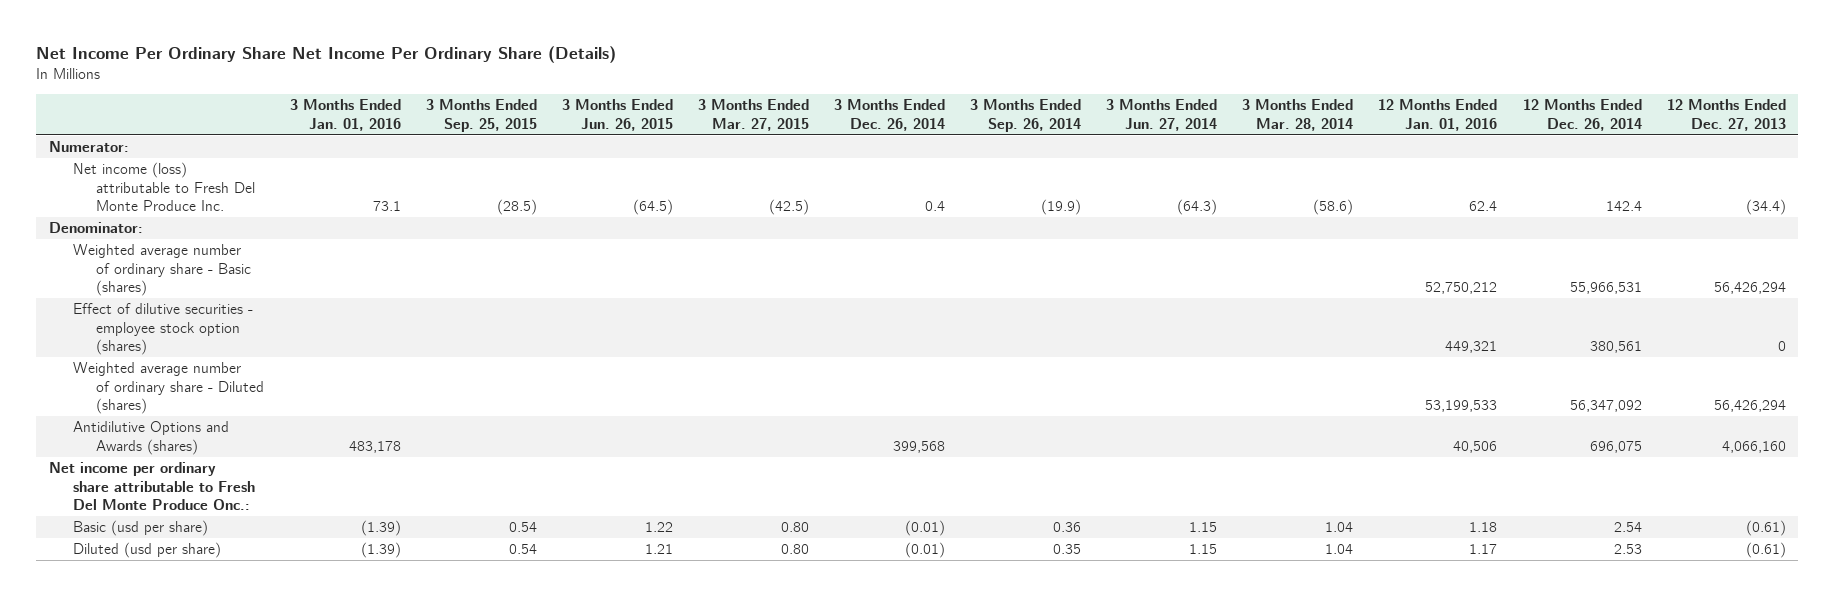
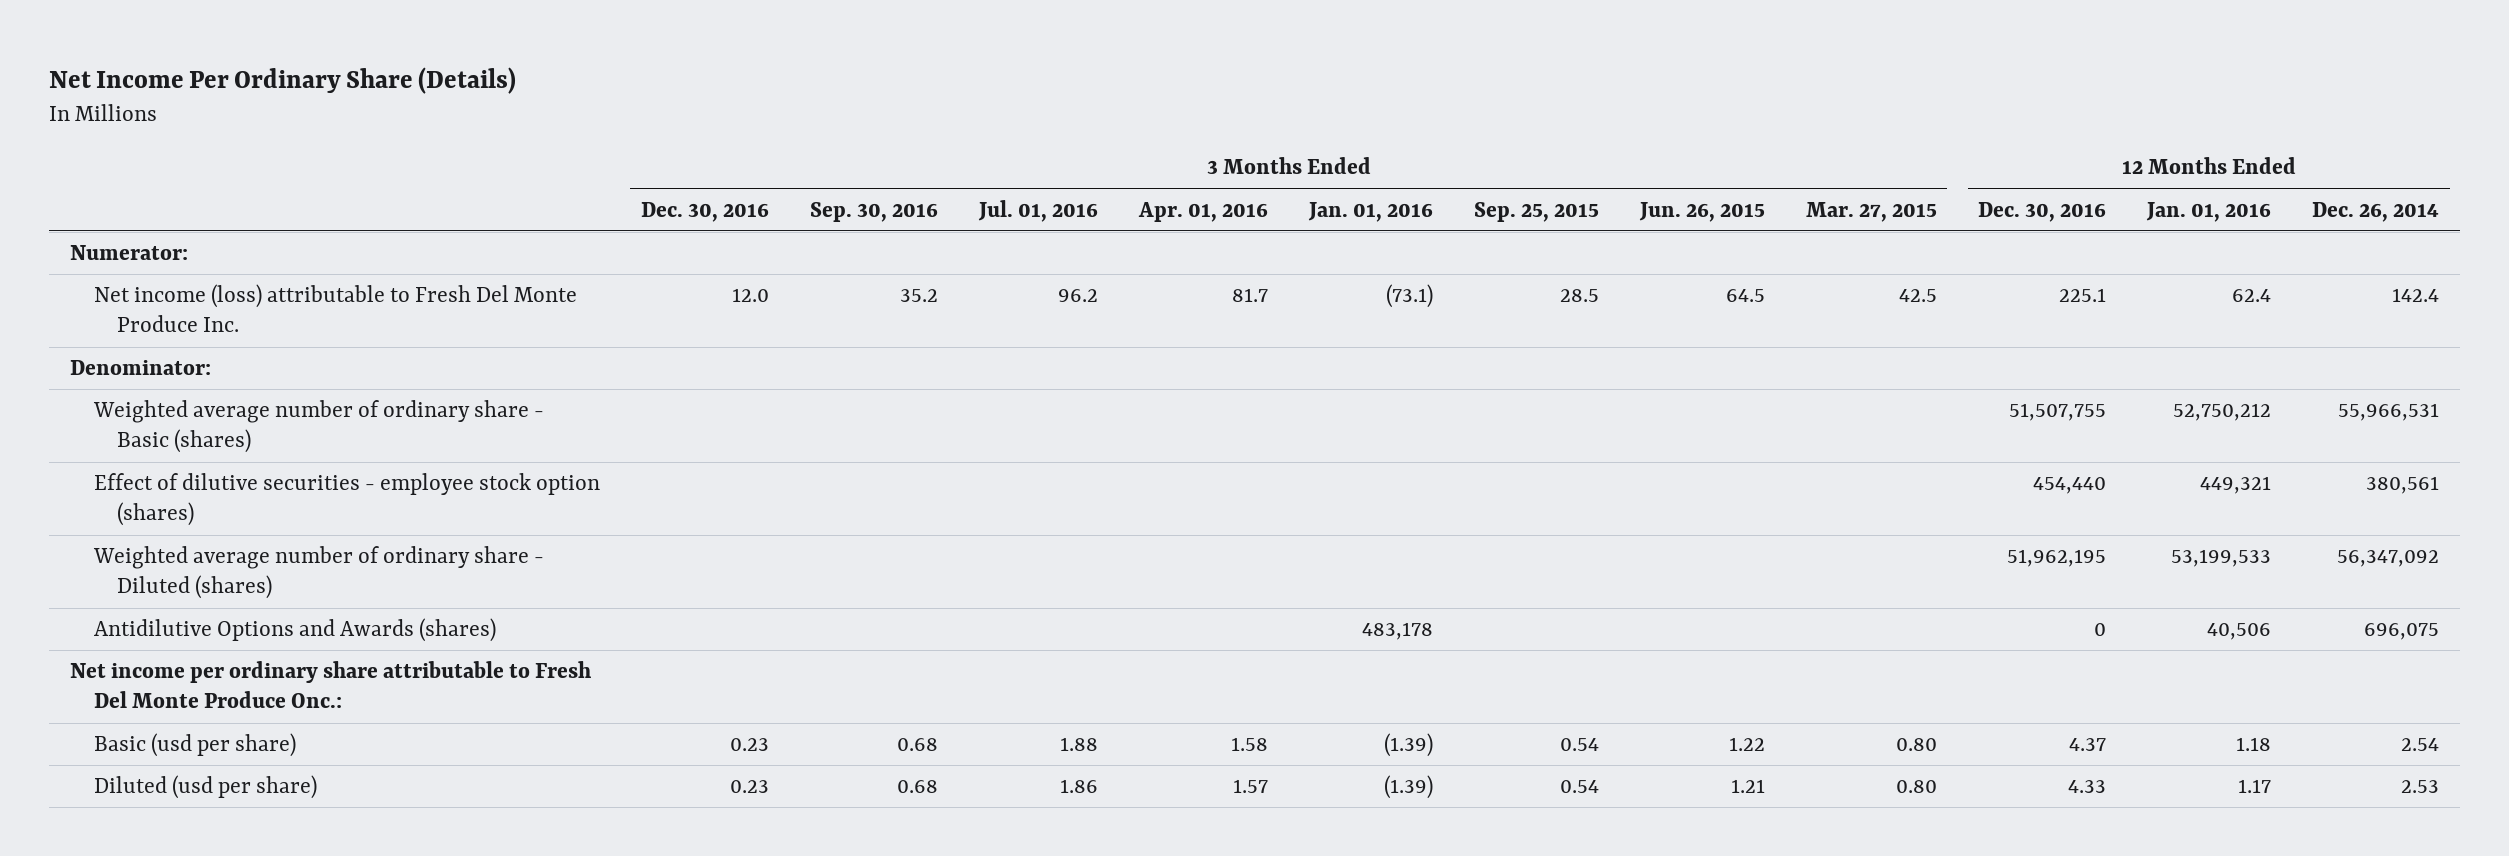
[36,46,617,64] Net Income Per Ordinary Share Net Income Per Ordinary Share (Details) -> [49,66,517,94] Net Income Per Ordinary Share (Details)
[833,99,945,131] 3 Months Ended Dec. 26, 2014 -> none
[970,99,1082,132] 3 Months Ended Sep. 26, 2014 -> none
[1106,99,1218,131] 3 Months Ended Jun. 27, 2014 -> none
[1242,99,1354,131] 3 Months Ended Mar. 28, 2014 -> none
[1666,99,1786,131] 12 Months Ended Dec. 27, 2013 -> none
none -> [640,201,769,222] Dec. 30, 2016
none -> [809,201,938,222] Sep. 30, 2016
none -> [977,199,1098,222] Jul. 01, 2016
none -> [1137,201,1268,222] Apr. 01, 2016
none -> [1978,201,2107,222] Dec. 30, 2016
[372,200,401,211] 73.1 -> [1385,284,1433,309] (73.1)
[496,198,537,215] (28.5) -> [1560,289,1600,303] 28.5
[632,198,673,215] (64.5) -> [1726,289,1766,303] 64.5
[768,198,809,215] (42.5) -> [1899,289,1938,303] 42.5

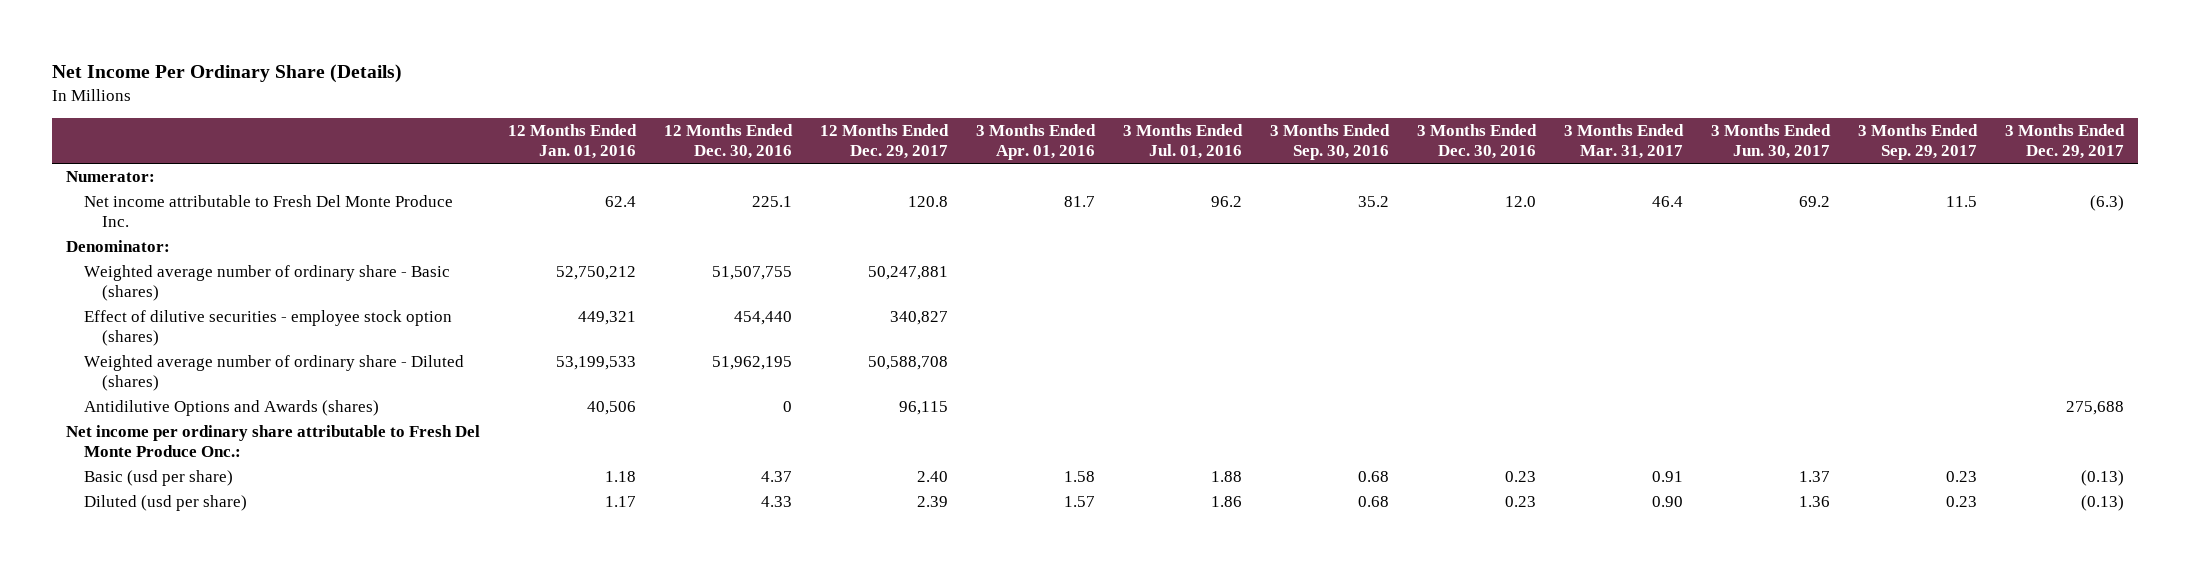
[1307,201,1433,222] Jan. 01, 2016 -> none
[1474,201,1600,222] Sep. 25, 2015 -> none
[1639,201,1766,222] Jun. 26, 2015 -> none
[1806,201,1938,222] Mar. 27, 2015 -> none
[2312,201,2440,222] Dec. 26, 2014 -> none
none -> [819,123,949,160] 12 Months Ended Dec. 29, 2017
none -> [1563,123,1684,160] 3 Months Ended Mar. 31, 2017
none -> [1710,123,1831,160] 3 Months Ended Jun. 30, 2017
none -> [1857,123,1978,161] 3 Months Ended Sep. 29, 2017
none -> [2004,123,2125,160] 3 Months Ended Dec. 29, 2017
[93,284,577,333] Net income (loss) attributable to Fresh Del Monte Produce Inc. -> [83,194,453,228] Net income attributable to Fresh Del Monte Produce Inc.

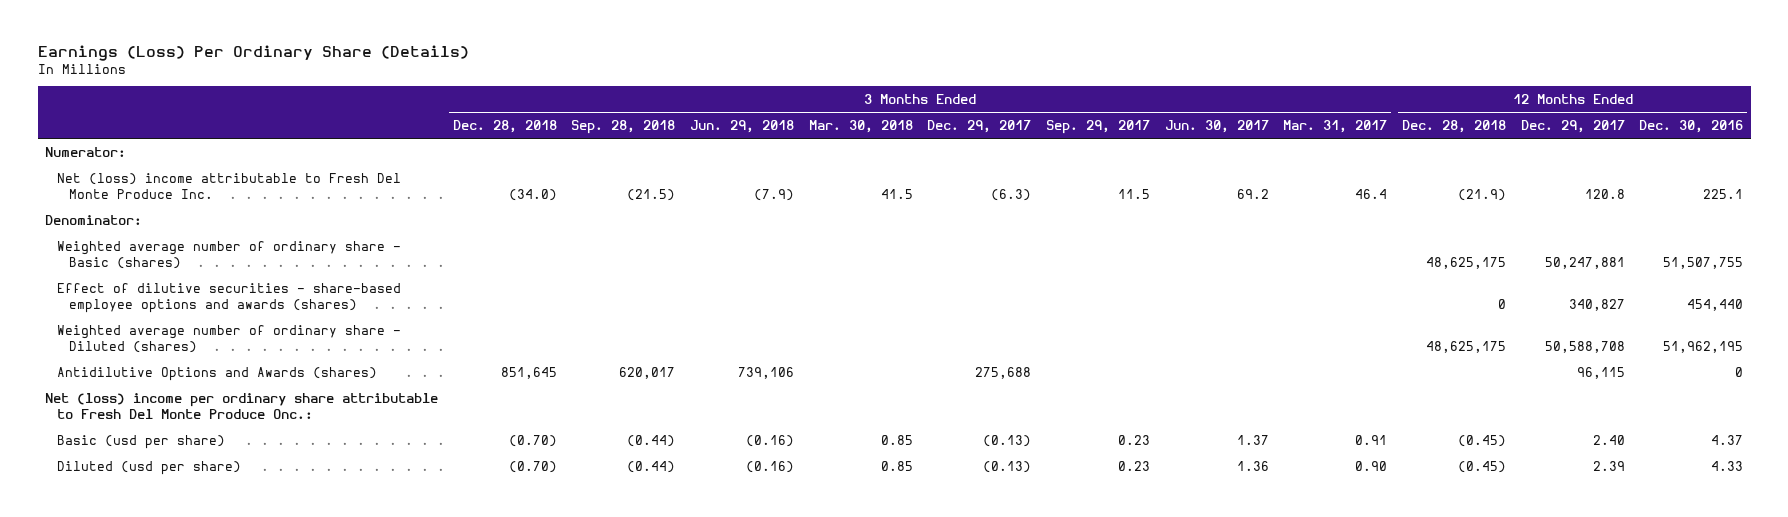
[52,64,403,84] Net Income Per Ordinary Share (Details) -> [37,45,469,62] Earnings (Loss) Per Ordinary Share (Details)
[508,123,638,160] 12 Months Ended Jan. 01, 2016 -> none
[975,123,1096,161] 3 Months Ended Apr. 01, 2016 -> none
[1122,123,1243,160] 3 Months Ended Jul. 01, 2016 -> none
[1269,123,1390,161] 3 Months Ended Sep. 30, 2016 -> none
[1416,123,1537,160] 3 Months Ended Dec. 30, 2016 -> none
none -> [452,120,557,134] Dec. 28, 2018
none -> [571,120,676,135] Sep. 28, 2018
none -> [689,120,794,134] Jun. 29, 2018
none -> [808,120,913,134] Mar. 30, 2018
none -> [1401,120,1506,134] Dec. 28, 2018
[83,194,453,228] Net income attributable to Fresh Del Monte Produce Inc. -> [56,172,401,199] Net (loss) income attributable to Fresh Del Monte Produce Inc.
[83,309,452,347] Effect of dilutive securities - employee stock option (shares) -> [56,282,401,313] Effect of dilutive securities - share-based employee options and awards (shares)
[66,424,481,458] Net income per ordinary share attributable to Fresh Del Monte Produce Onc.: -> [44,392,438,419] Net (loss) income per ordinary share attributable to Fresh Del Monte Produce Onc.:

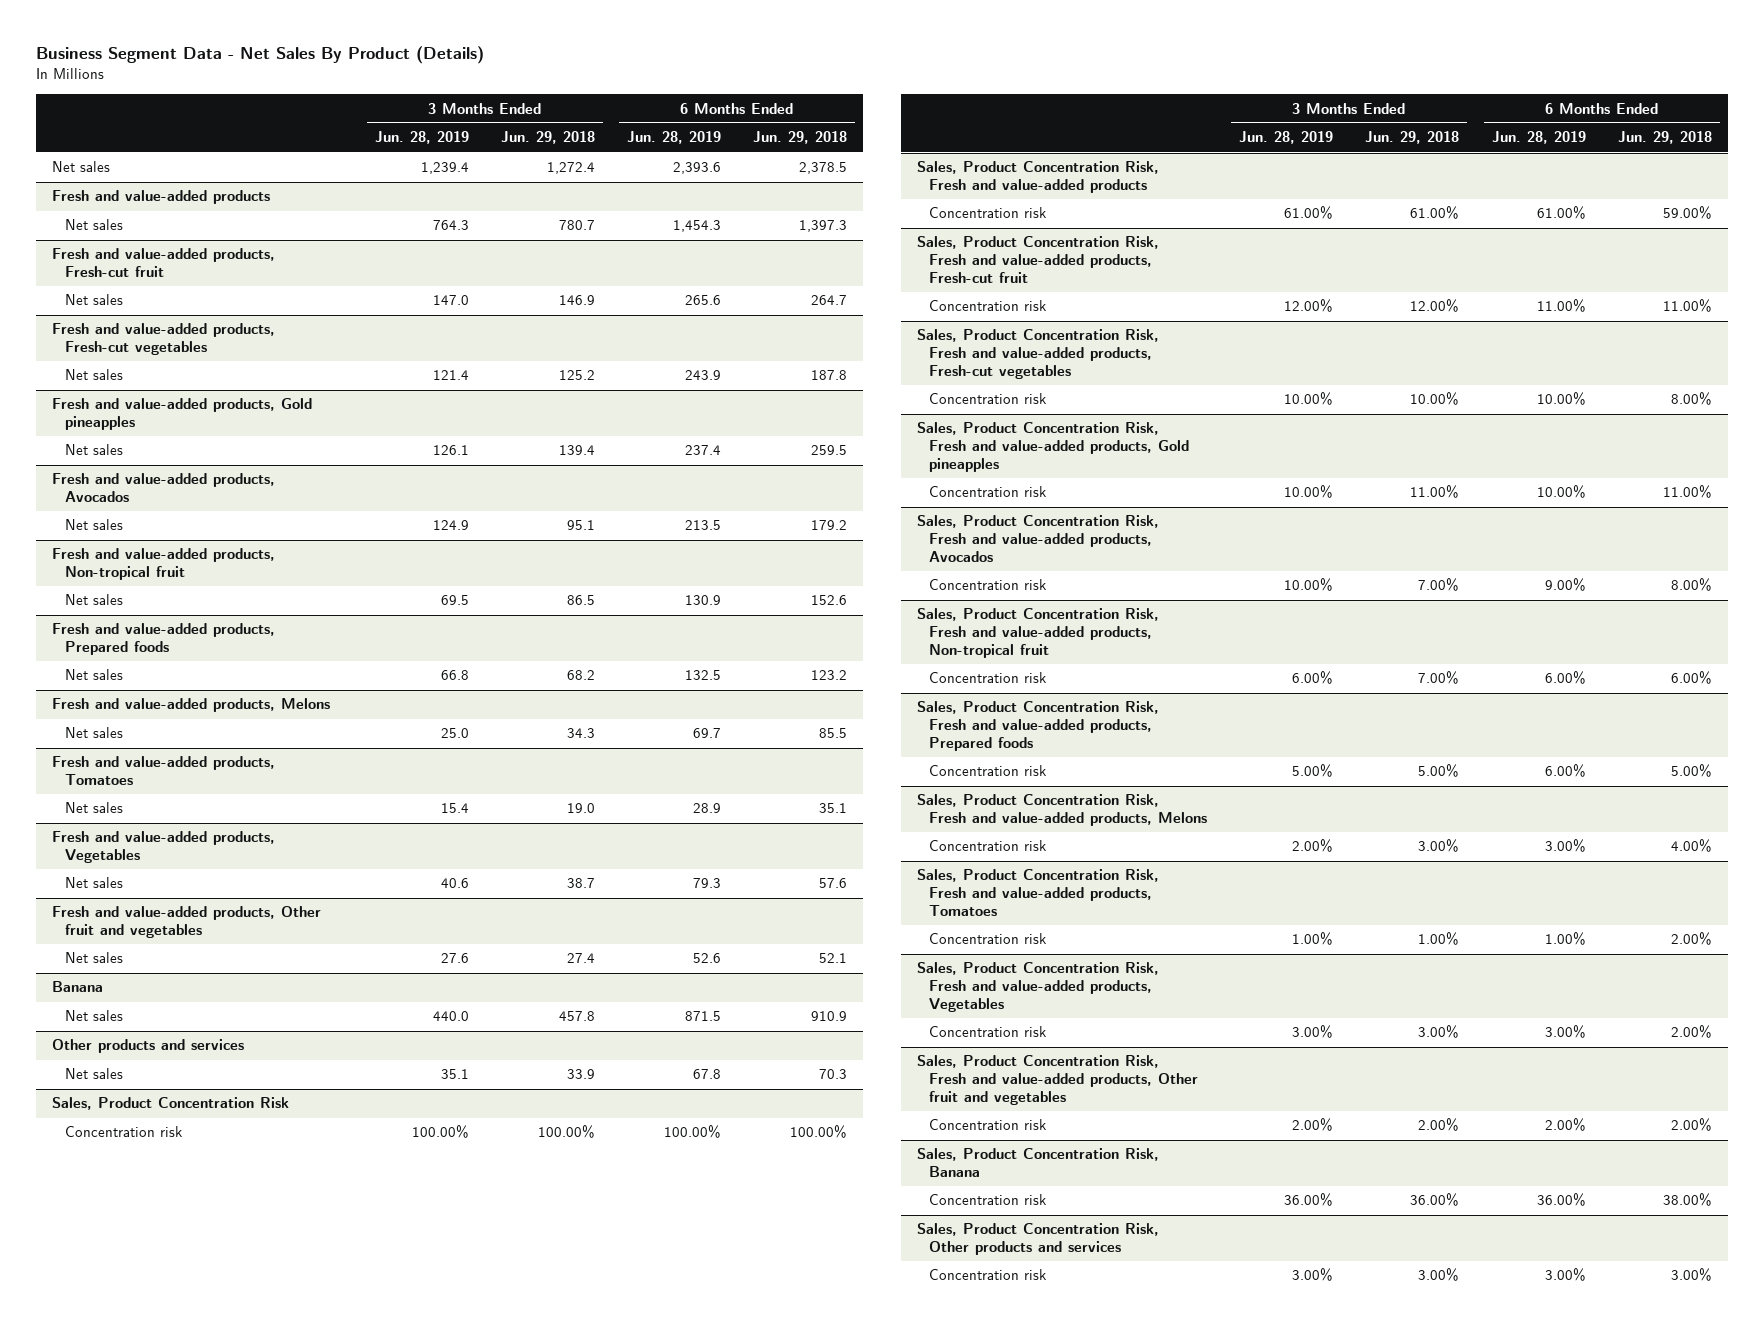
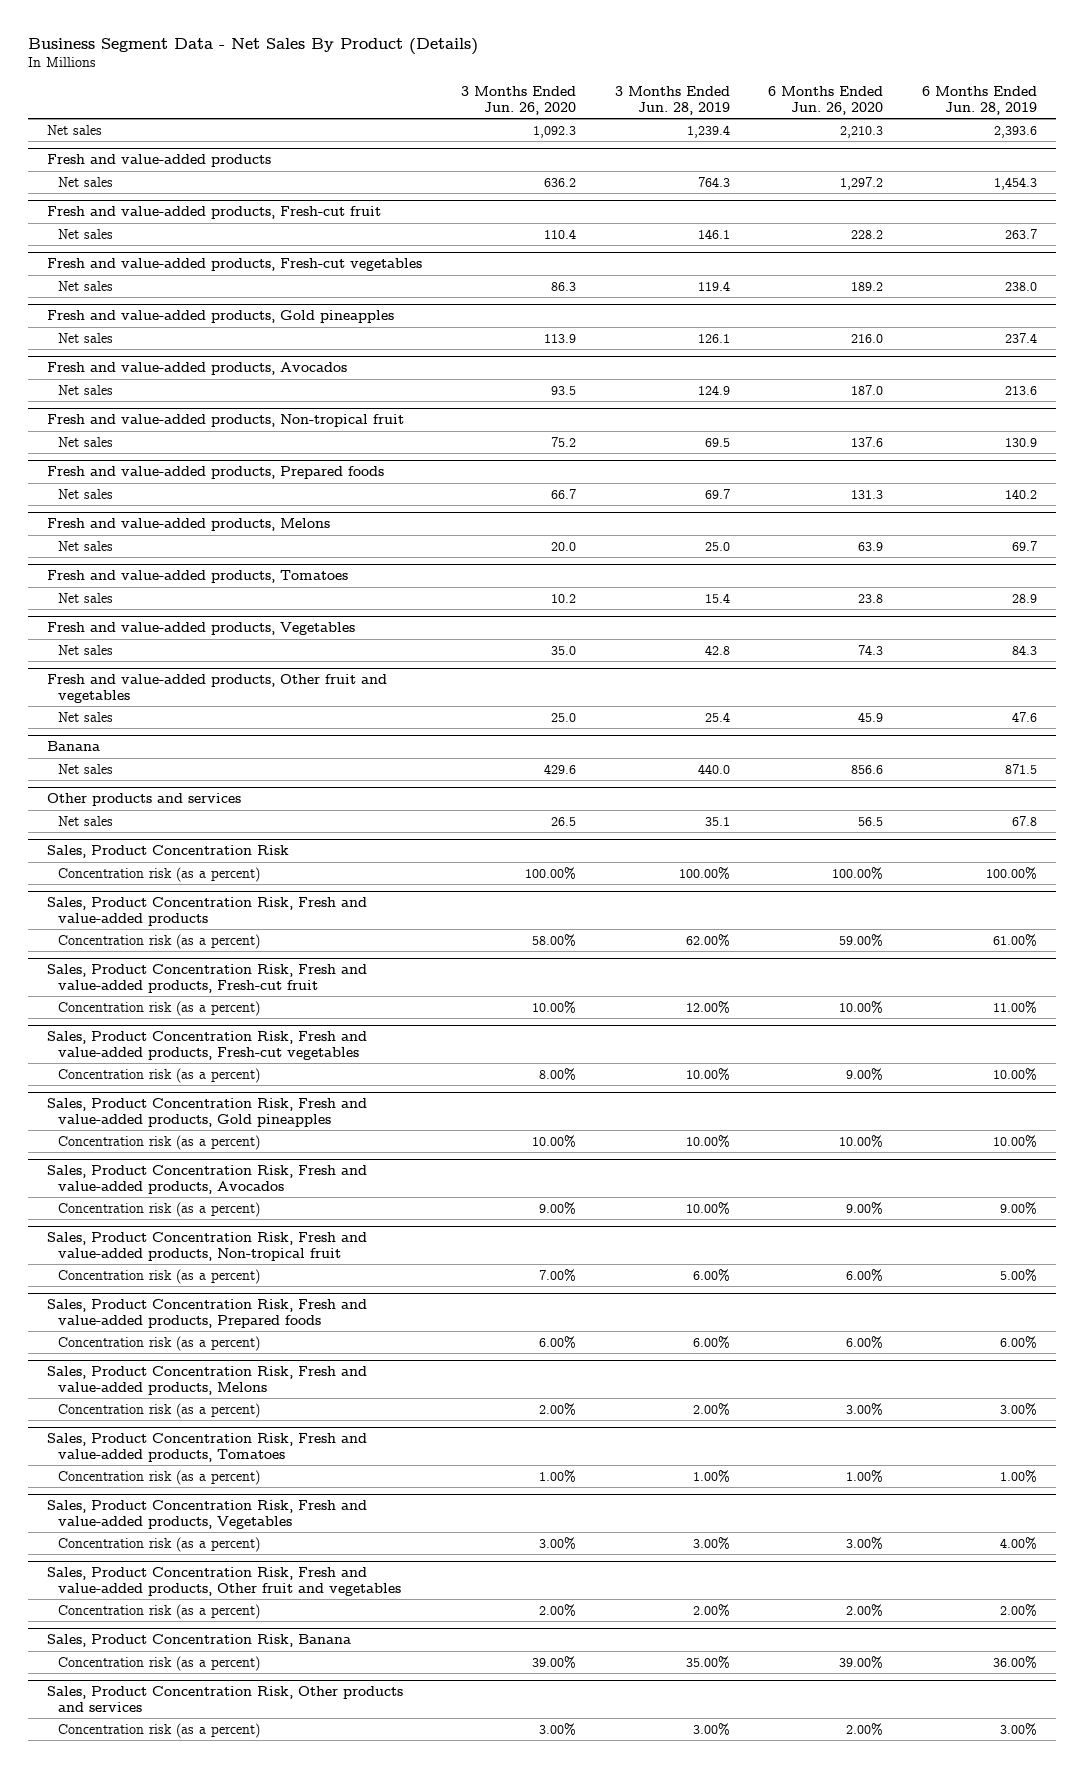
[501,131,596,145] Jun. 29, 2018 -> none
[753,131,848,145] Jun. 29, 2018 -> none
none -> [460,86,576,116] 3 Months Ended Jun. 26, 2020
none -> [768,86,884,116] 6 Months Ended Jun. 26, 2020
[433,295,470,306] 147.0 -> [697,228,730,239] 146.1
[685,295,722,306] 265.6 -> [1005,228,1038,239] 263.7
[433,370,470,381] 121.4 -> [697,280,730,291] 119.4
[685,370,722,381] 243.9 -> [1005,281,1038,291] 238.0
[685,520,722,531] 213.5 -> [1005,385,1038,395] 213.6
[441,670,470,681] 66.8 -> [704,488,730,499] 69.7
[685,670,722,681] 132.5 -> [1005,488,1038,499] 140.2
[441,878,470,889] 40.6 -> [704,644,730,655] 42.8
[693,878,722,889] 79.3 -> [1012,644,1038,655] 84.3
[441,953,470,964] 27.6 -> [704,711,730,722] 25.4
[693,953,722,964] 52.6 -> [1012,711,1038,722] 47.6
[65,1126,184,1138] Concentration risk -> [58,866,261,882] Concentration risk (as a percent)
[929,207,1048,219] Concentration risk -> [58,933,261,949] Concentration risk (as a percent)
[1284,206,1334,220] 61.00% -> [685,933,730,947] 62.00%
[929,300,1048,312] Concentration risk -> [58,1000,261,1016] Concentration risk (as a percent)
[929,393,1048,405] Concentration risk -> [58,1067,261,1083] Concentration risk (as a percent)
[929,486,1048,498] Concentration risk -> [58,1134,261,1150] Concentration risk (as a percent)
[929,579,1048,591] Concentration risk -> [58,1201,261,1217] Concentration risk (as a percent)
[929,672,1048,684] Concentration risk -> [58,1268,261,1284] Concentration risk (as a percent)
[1544,671,1586,685] 6.00% -> [1000,1268,1038,1282] 5.00%
[929,765,1048,777] Concentration risk -> [58,1335,261,1351] Concentration risk (as a percent)
[1292,764,1334,778] 5.00% -> [692,1335,730,1349] 6.00%
[929,840,1048,852] Concentration risk -> [58,1402,261,1418] Concentration risk (as a percent)
[929,933,1048,945] Concentration risk -> [58,1469,261,1485] Concentration risk (as a percent)
[929,1026,1048,1038] Concentration risk -> [58,1536,261,1552] Concentration risk (as a percent)
[1544,1025,1586,1039] 3.00% -> [1000,1536,1038,1550] 4.00%
[929,1119,1048,1131] Concentration risk -> [58,1603,261,1619] Concentration risk (as a percent)
[929,1194,1048,1206] Concentration risk -> [58,1655,261,1671] Concentration risk (as a percent)
[1284,1193,1334,1207] 36.00% -> [685,1655,730,1669] 35.00%
[929,1269,1048,1281] Concentration risk -> [58,1722,261,1738] Concentration risk (as a percent)

